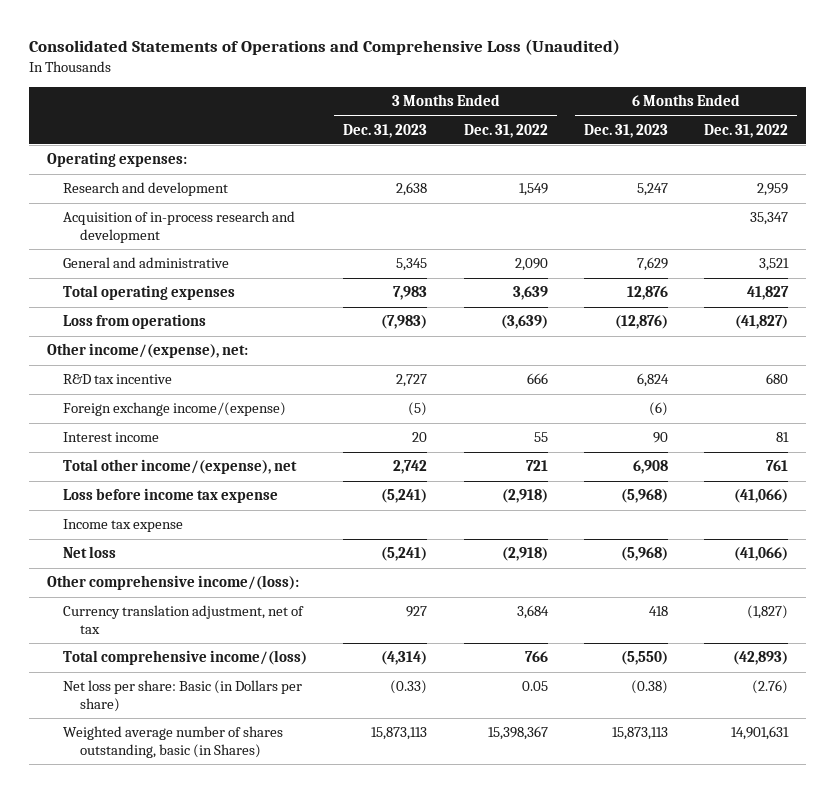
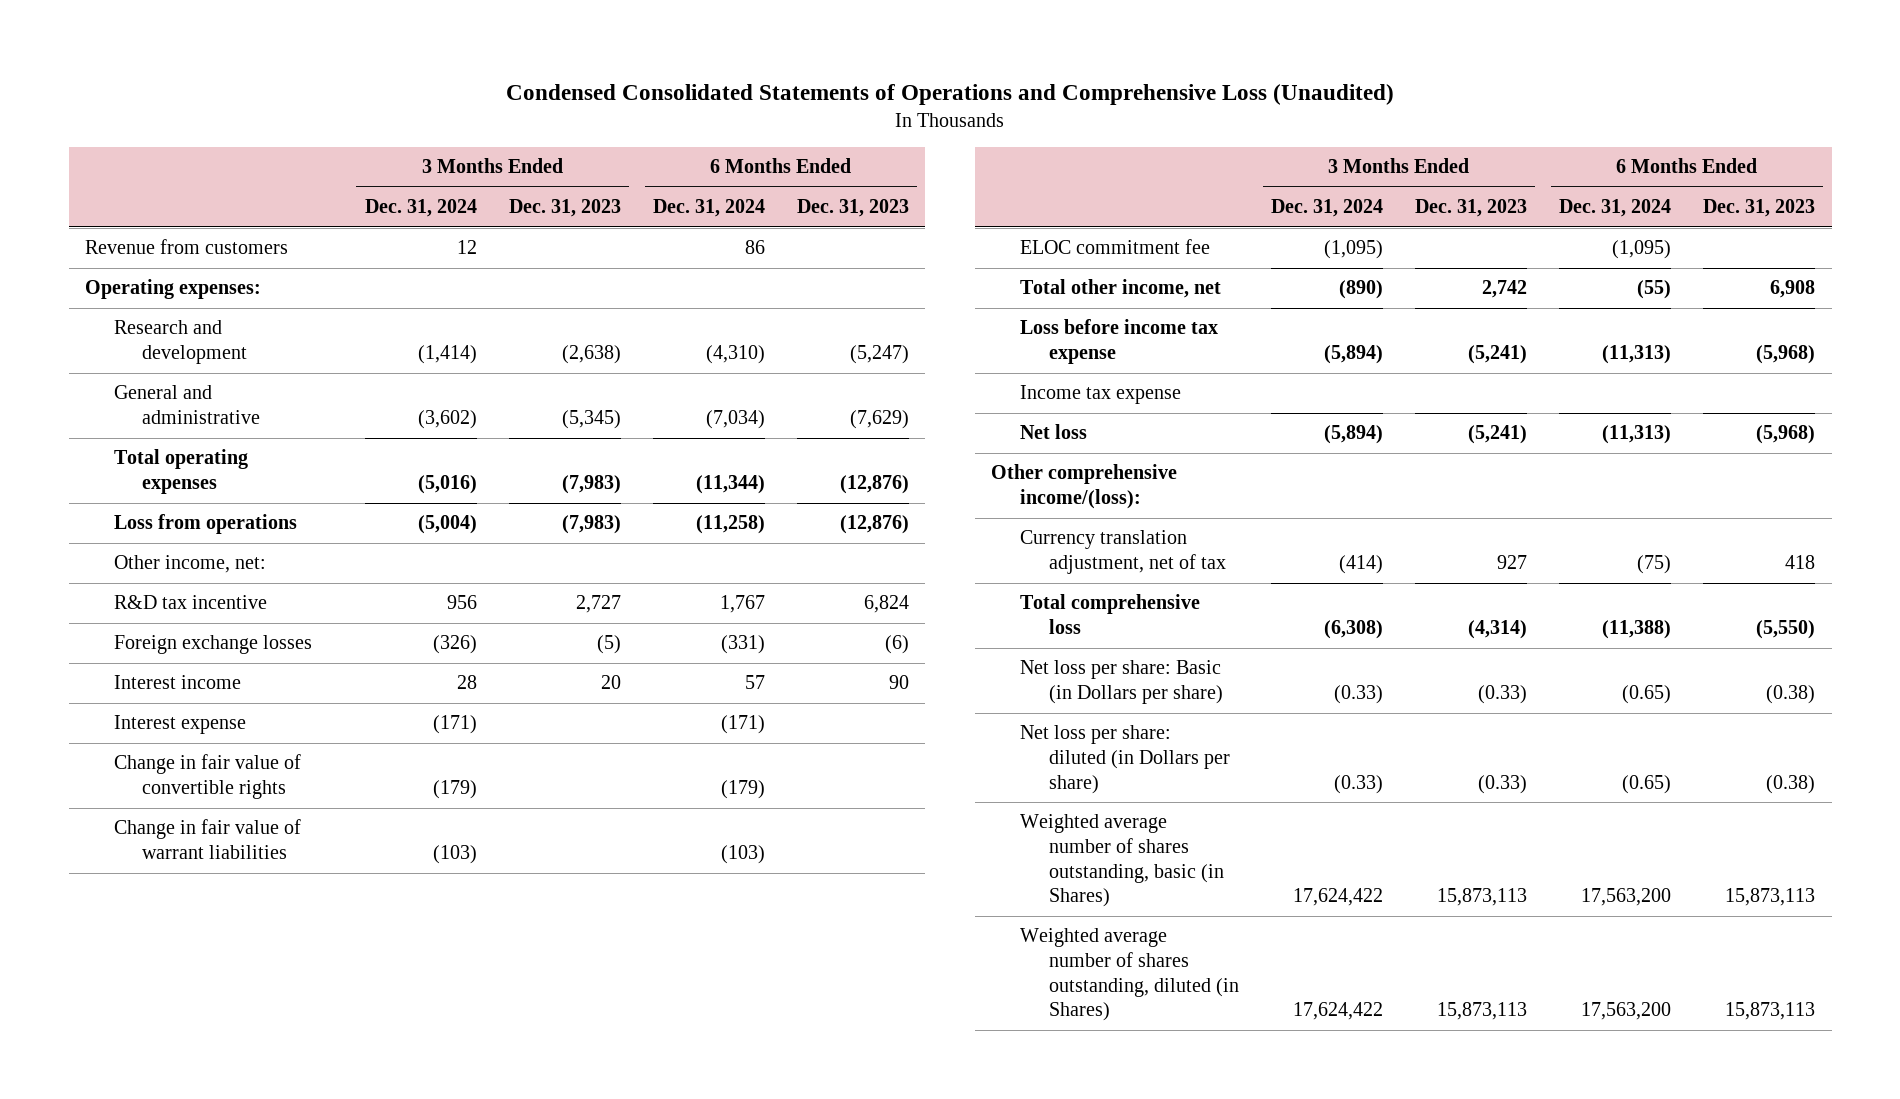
[28,38,620,55] Consolidated Statements of Operations and Comprehensive Loss (Unaudited) -> [506,83,1395,105] Condensed Consolidated Statements of Operations and Comprehensive Loss (Unaudited)
[463,123,548,138] Dec. 31, 2022 -> none
[703,123,788,138] Dec. 31, 2022 -> none
none -> [364,199,477,218] Dec. 31, 2024
none -> [652,199,765,218] Dec. 31, 2024
none -> [84,239,288,255] Revenue from customers
[63,211,296,244] Acquisition of in-process research and development -> none
[396,182,428,197] 2,638 -> [561,345,621,365] (2,638)
[636,183,668,197] 5,247 -> [849,345,909,365] (5,247)
[396,258,428,272] 5,345 -> [561,410,621,430] (5,345)
[636,257,668,272] 7,629 -> [849,410,909,430] (7,629)
[393,286,428,301] 7,983 -> [561,475,621,495] (7,983)
[626,286,668,301] 12,876 -> [839,475,909,495] (12,876)
[46,343,248,359] Other income/(expense), net: -> [113,555,266,574] Other income, net:
[63,402,287,417] Foreign exchange income/(expense) -> [113,635,312,655] Foreign exchange losses
none -> [113,715,246,735] Interest expense
none -> [113,754,301,800] Change in fair value of convertible rights
none -> [113,819,301,860] Change in fair value of warrant liabilities
none -> [1020,239,1211,255] ELOC commitment fee
[63,459,298,475] Total other income/(expense), net -> [1020,279,1222,299] Total other income, net
[63,650,308,666] Total comprehensive income/(loss) -> [1020,594,1201,635] Total comprehensive loss
none -> [1020,725,1230,794] Net loss per share: diluted (in Dollars per share)
none -> [1020,928,1239,1022] Weighted average number of shares outstanding, diluted (in Shares)

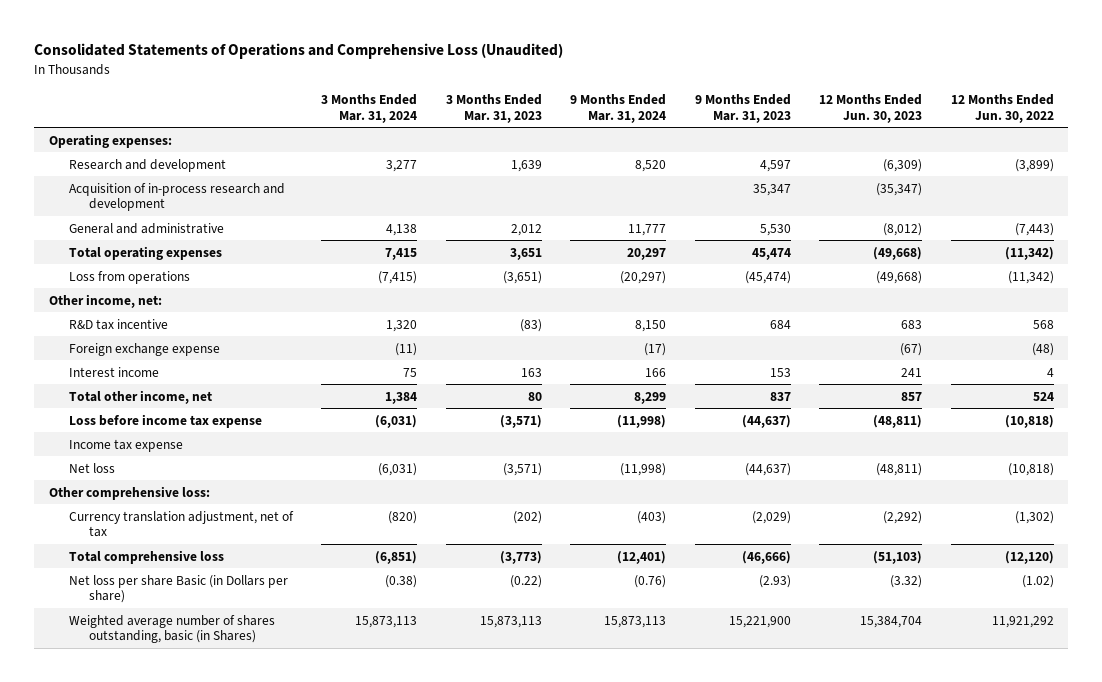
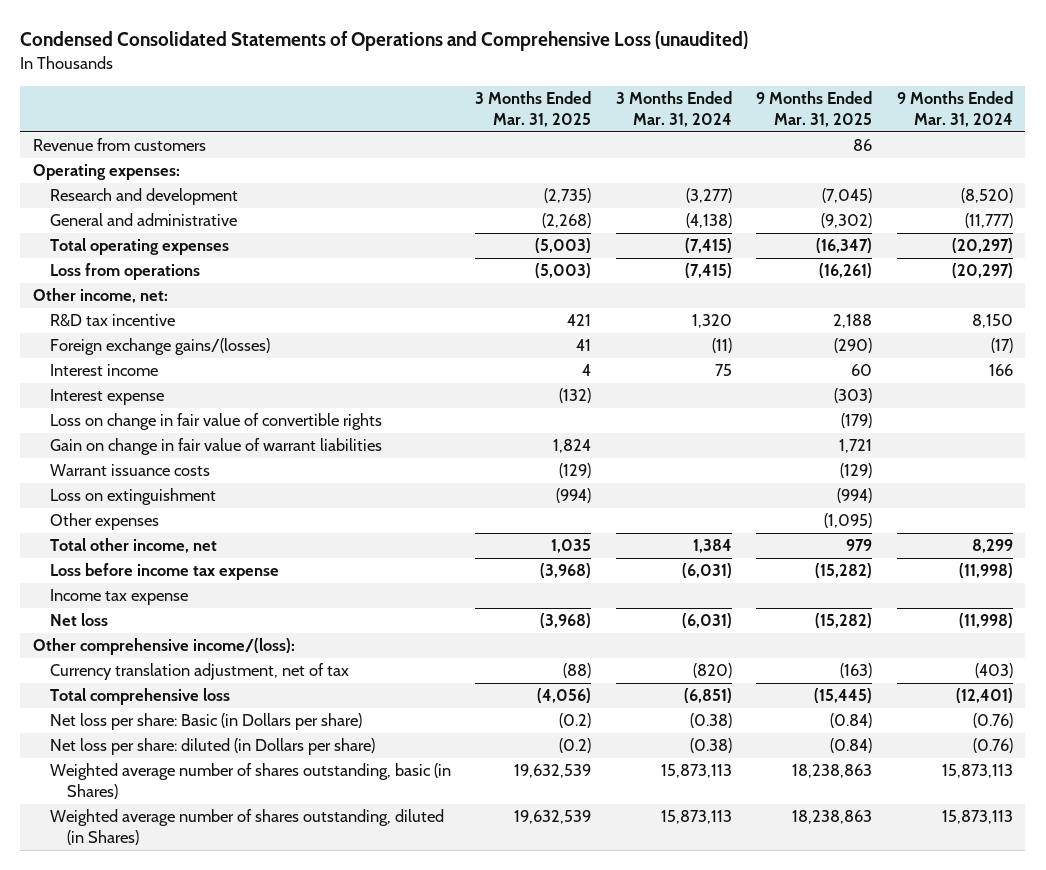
[34,43,564,60] Consolidated Statements of Operations and Comprehensive Loss (Unaudited) -> [20,31,749,52] Condensed Consolidated Statements of Operations and Comprehensive Loss (unaudited)
[445,94,542,123] 3 Months Ended Mar. 31, 2023 -> none
[694,94,791,123] 9 Months Ended Mar. 31, 2023 -> none
[819,94,923,123] 12 Months Ended Jun. 30, 2023 -> none
[950,94,1054,123] 12 Months Ended Jun. 30, 2022 -> none
none -> [475,90,592,127] 3 Months Ended Mar. 31, 2025
none -> [756,90,873,127] 9 Months Ended Mar. 31, 2025
none -> [32,138,206,152] Revenue from customers
[69,182,286,212] Acquisition of in-process research and development -> none
[386,159,418,172] 3,277 -> [685,188,732,204] (3,277)
[635,159,667,172] 8,520 -> [960,188,1013,204] (8,520)
[386,223,418,236] 4,138 -> [685,213,732,229] (4,138)
[628,223,667,236] 11,777 -> [964,213,1013,229] (11,777)
[385,247,418,260] 7,415 -> [684,238,732,254] (7,415)
[627,247,667,260] 20,297 -> [951,238,1013,254] (20,297)
[69,342,221,356] Foreign exchange expense -> [49,338,270,356] Foreign exchange gains/(losses)
none -> [49,389,164,406] Interest expense
none -> [49,413,382,431] Loss on change in fair value of convertible rights
none -> [49,438,382,456] Gain on change in fair value of warrant liabilities
none -> [49,464,210,477] Warrant issuance costs
none -> [49,488,216,506] Loss on extinguishment
none -> [49,513,159,531] Other expenses
[48,485,210,500] Other comprehensive loss: -> [32,638,295,656] Other comprehensive income/(loss):
[69,574,289,604] Net loss per share Basic (in Dollars per share) -> [49,713,362,731] Net loss per share: Basic (in Dollars per share)
none -> [49,738,375,756] Net loss per share: diluted (in Dollars per share)
none -> [49,809,444,846] Weighted average number of shares outstanding, diluted (in Shares)

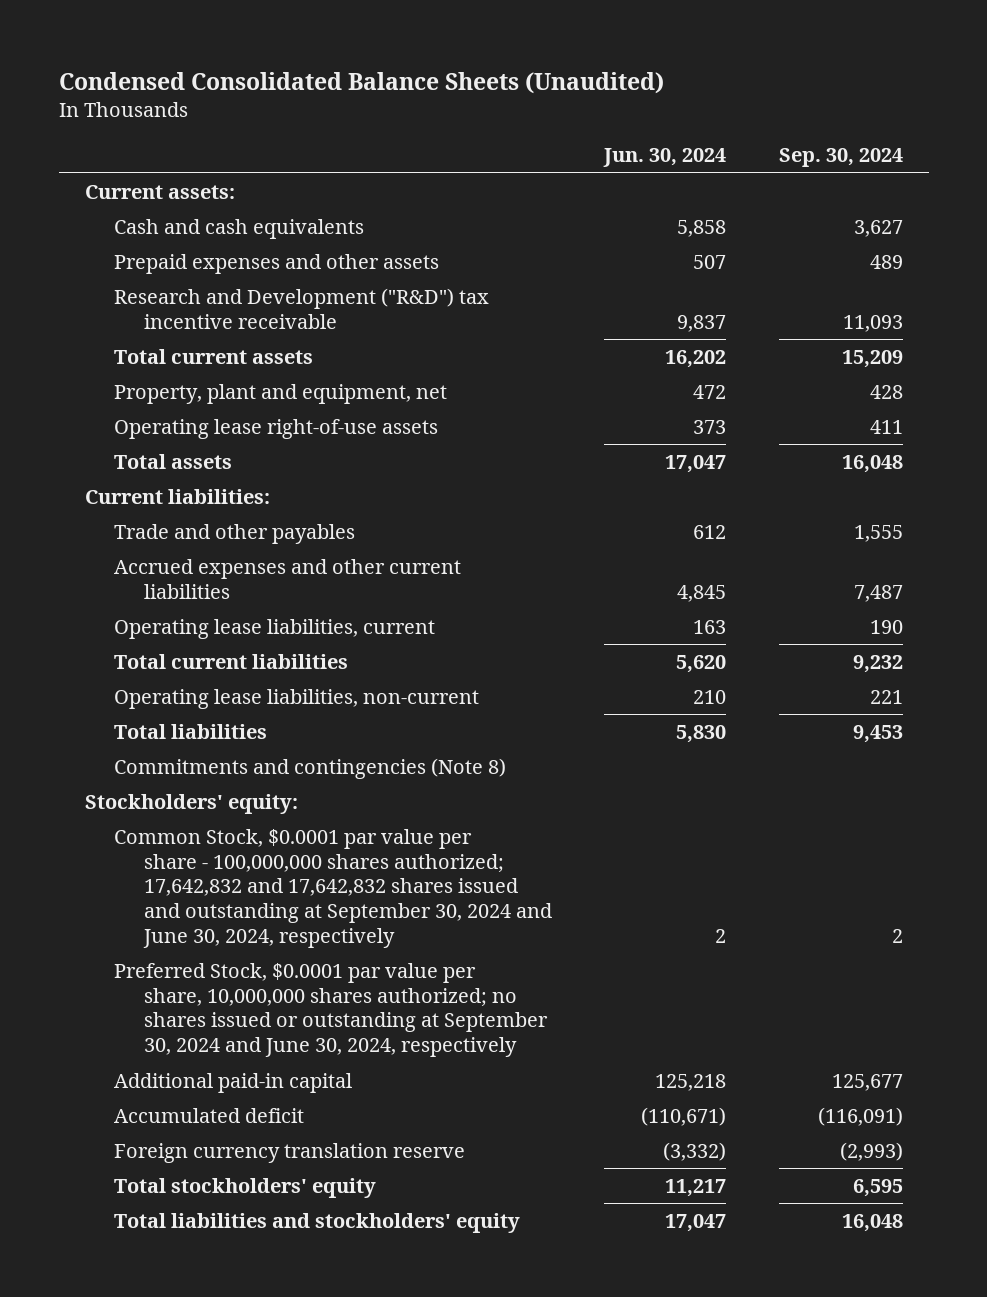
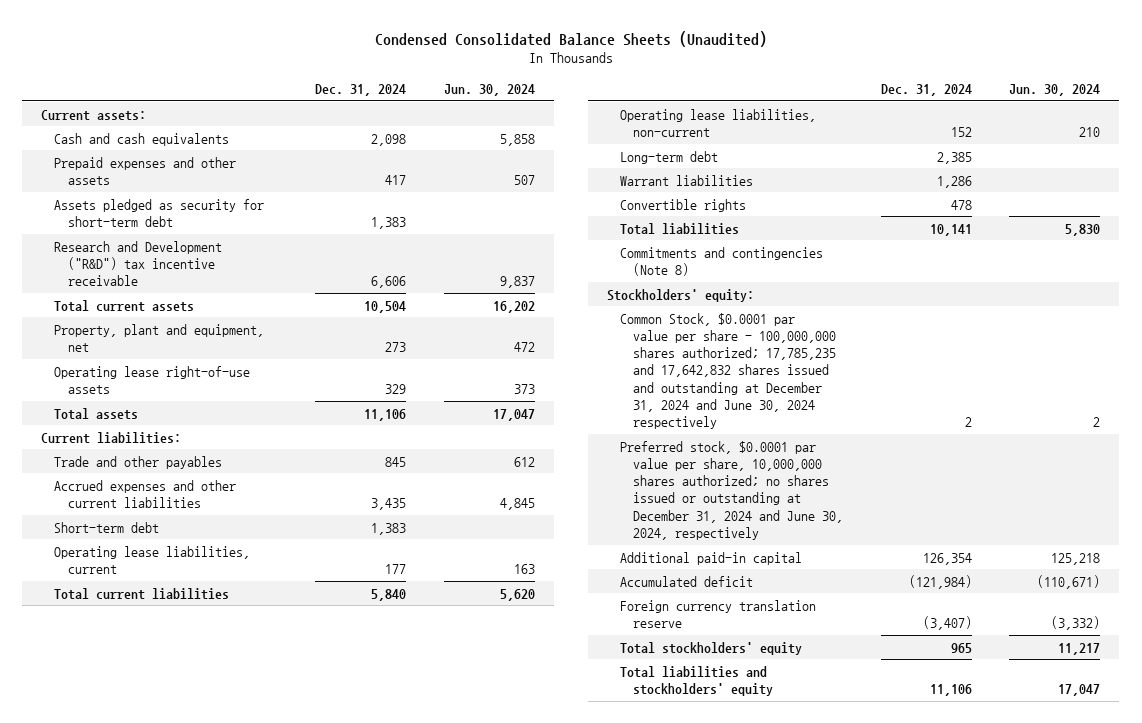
[778,148,903,168] Sep. 30, 2024 -> none
none -> [315,83,407,96] Dec. 31, 2024
none -> [54,198,265,227] Assets pledged as security for short-term debt
none -> [54,521,160,533] Short-term debt
none -> [620,150,719,164] Long-term debt
none -> [620,174,754,186] Warrant liabilities
none -> [620,198,747,212] Convertible rights
[114,828,553,948] Common Stock, $0.0001 par value per share - 100,000,000 shares authorized; 17,642,832 and 17,642,832 shares issued and outstanding at September 30, 2024 and June 30, 2024, respectively -> [620,312,837,430] Common Stock, $0.0001 par value per share - 100,000,000 shares authorized; 17,785,235 and 17,642,832 shares issued and outstanding at December 31, 2024 and June 30, 2024 respectively
[114,962,549,1058] Preferred Stock, $0.0001 par value per share, 10,000,000 shares authorized; no shares issued or outstanding at September 30, 2024 and June 30, 2024, respectively -> [620,440,844,541] Preferred stock, $0.0001 par value per share, 10,000,000 shares authorized; no shares issued or outstanding at December 31, 2024 and June 30, 2024, respectively

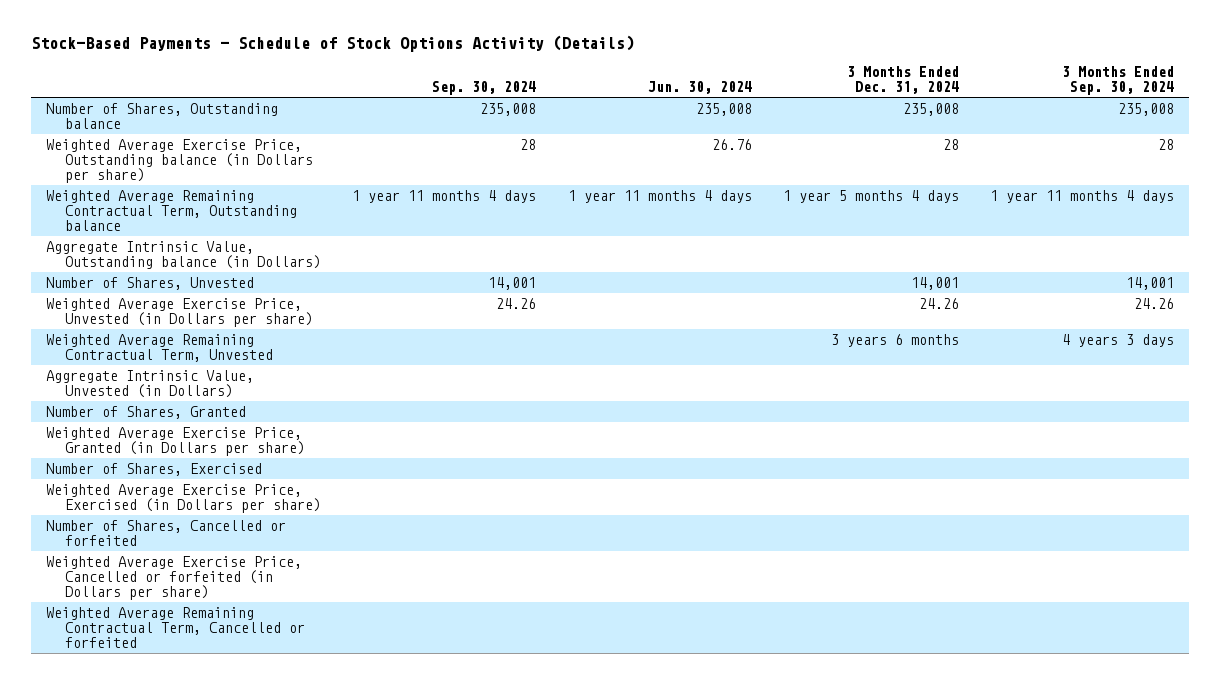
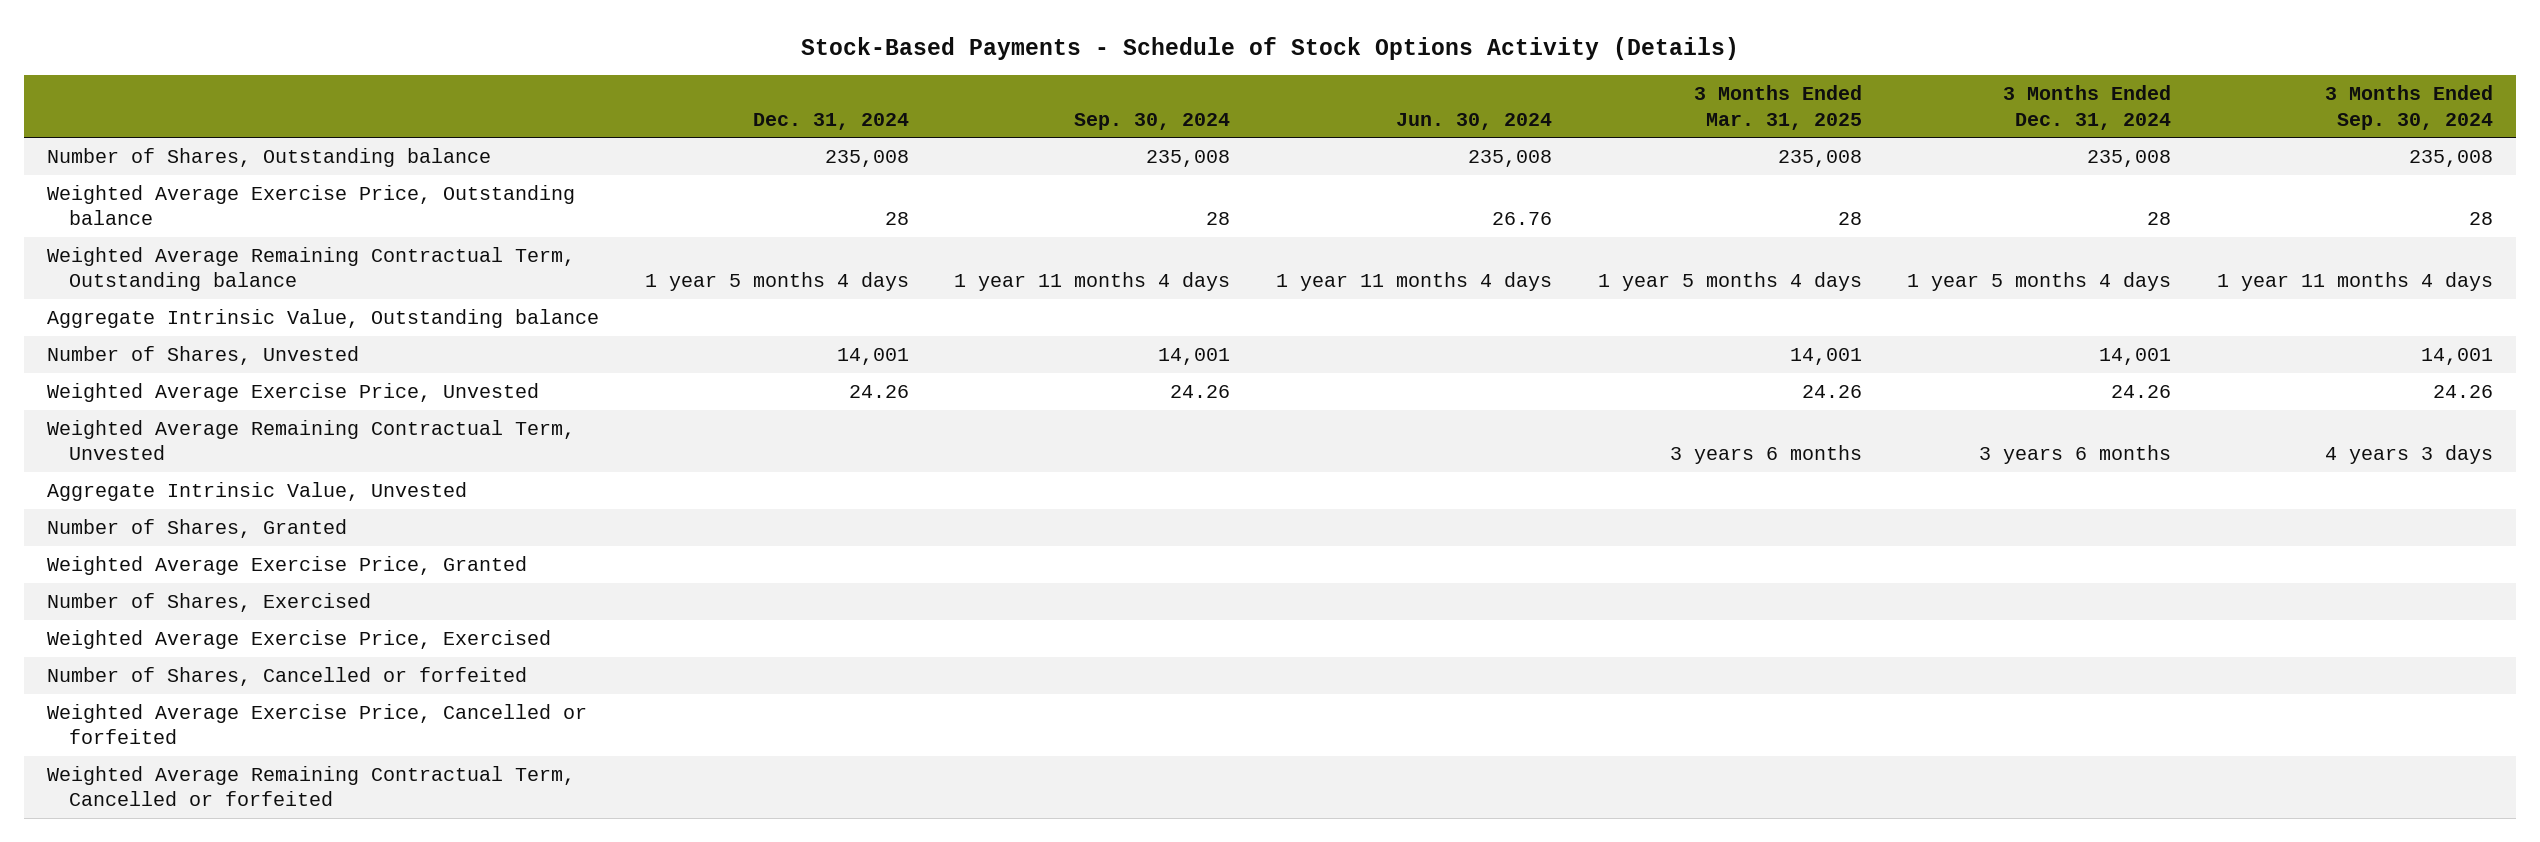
none -> [752,112,909,130] Dec. 31, 2024
none -> [1693,85,1862,130] 3 Months Ended Mar. 31, 2025
[46,139,314,183] Weighted Average Exercise Price, Outstanding balance (in Dollars per share) -> [46,184,575,226] Weighted Average Exercise Price, Outstanding balance
[46,241,322,269] Aggregate Intrinsic Value, Outstanding balance (in Dollars) -> [46,308,599,328] Aggregate Intrinsic Value, Outstanding balance
[46,298,314,327] Weighted Average Exercise Price, Unvested (in Dollars per share) -> [46,382,539,402] Weighted Average Exercise Price, Unvested
[46,370,255,398] Aggregate Intrinsic Value, Unvested (in Dollars) -> [46,481,467,501] Aggregate Intrinsic Value, Unvested
[46,427,306,456] Weighted Average Exercise Price, Granted (in Dollars per share) -> [46,555,527,575] Weighted Average Exercise Price, Granted
[46,484,322,513] Weighted Average Exercise Price, Exercised (in Dollars per share) -> [46,629,551,649] Weighted Average Exercise Price, Exercised
[46,556,303,600] Weighted Average Exercise Price, Cancelled or forfeited (in Dollars per share) -> [46,703,587,745] Weighted Average Exercise Price, Cancelled or forfeited

